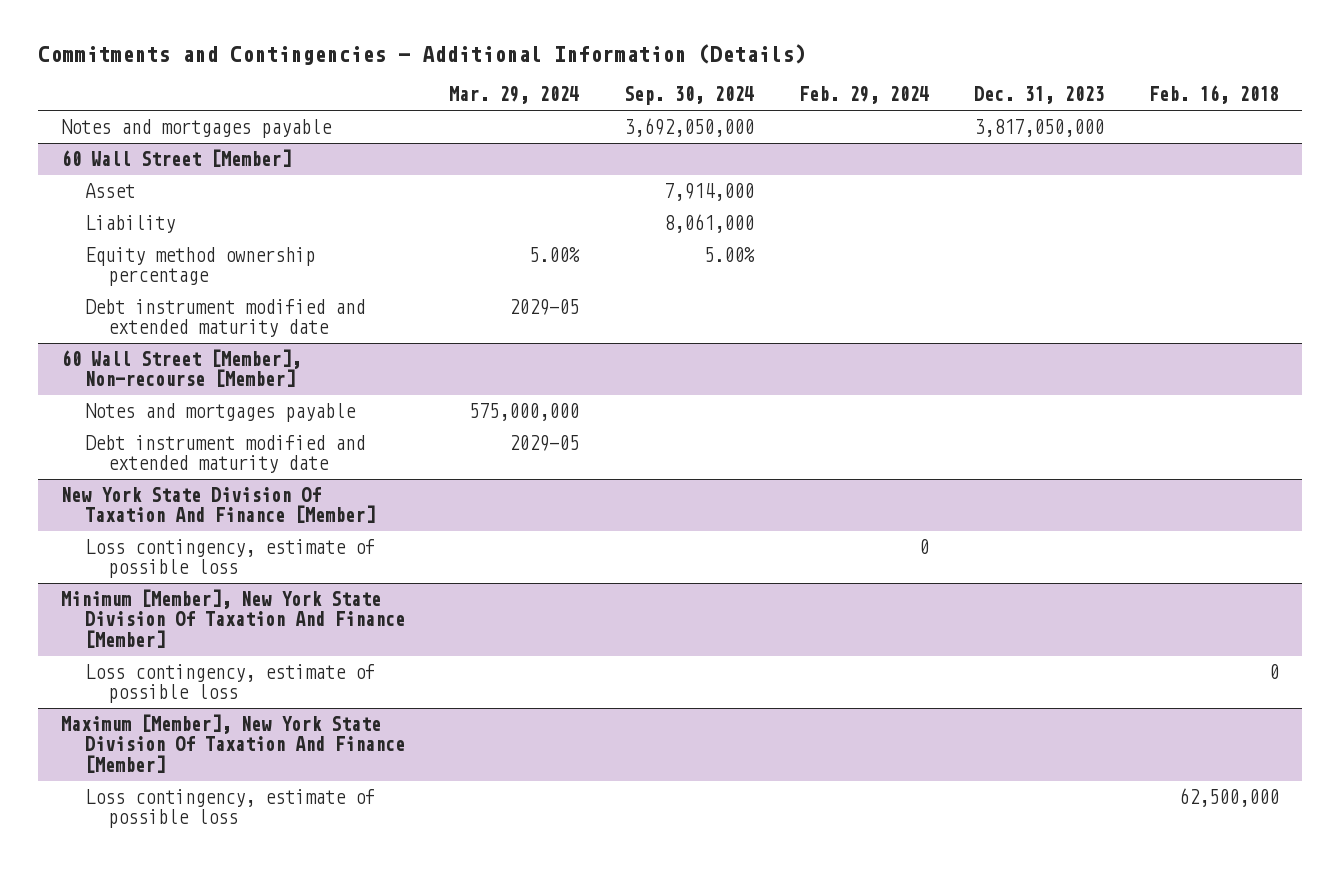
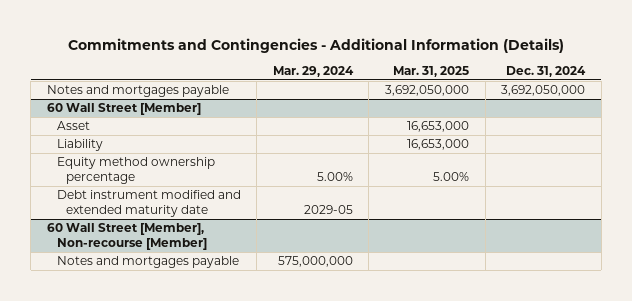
[624,86,755,106] Sep. 30, 2024 -> none
[799,86,930,105] Feb. 29, 2024 -> none
[974,86,1105,105] Dec. 31, 2023 -> none
[1149,85,1280,105] Feb. 16, 2018 -> none
none -> [393,65,470,77] Mar. 31, 2025
none -> [506,65,587,77] Dec. 31, 2024
[84,435,365,474] Debt instrument modified and extended maturity date -> none
[60,487,375,524] New York State Division Of Taxation And Finance [Member] -> none
[84,539,375,579] Loss contingency, estimate of possible loss -> none
[60,589,405,648] Minimum [Member], New York State Division Of Taxation And Finance [Member] -> none
[84,664,375,704] Loss contingency, estimate of possible loss -> none
[60,714,405,773] Maximum [Member], New York State Division Of Taxation And Finance [Member] -> none
[84,789,375,829] Loss contingency, estimate of possible loss -> none

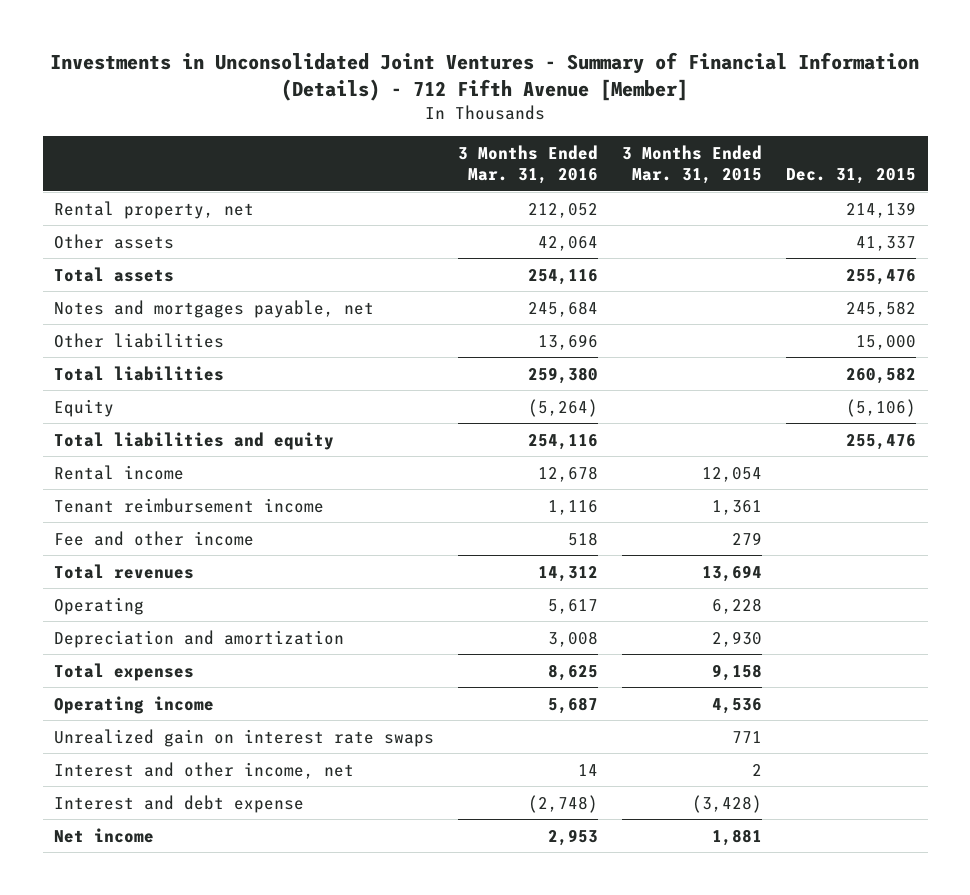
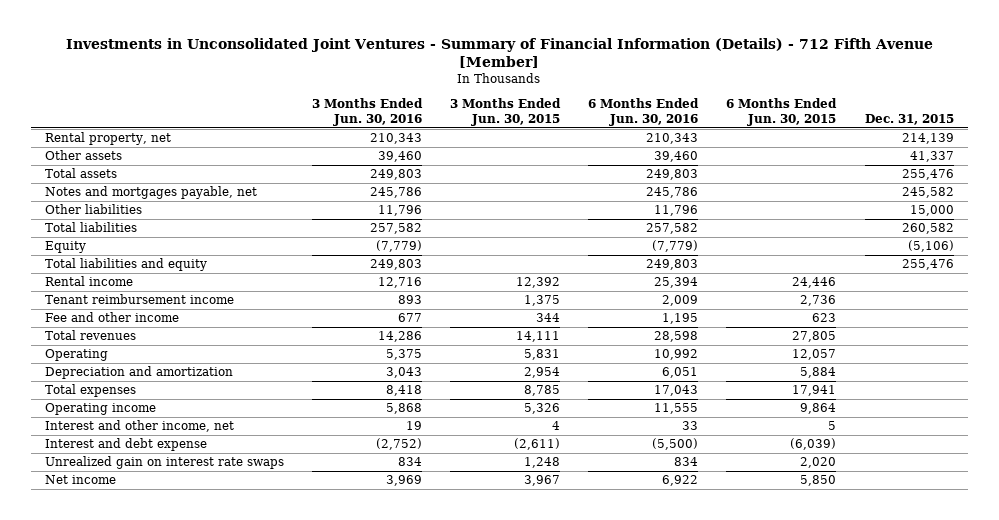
[458,144,599,184] 3 Months Ended Mar. 31, 2016 -> none
[622,144,763,184] 3 Months Ended Mar. 31, 2015 -> none
none -> [312,97,424,126] 3 Months Ended Jun. 30, 2016
none -> [450,97,562,126] 3 Months Ended Jun. 30, 2015
none -> [588,97,700,126] 6 Months Ended Jun. 30, 2016
none -> [726,97,838,126] 6 Months Ended Jun. 30, 2015
[54,728,435,747] Unrealized gain on interest rate swaps -> [45,456,285,470] Unrealized gain on interest rate swaps

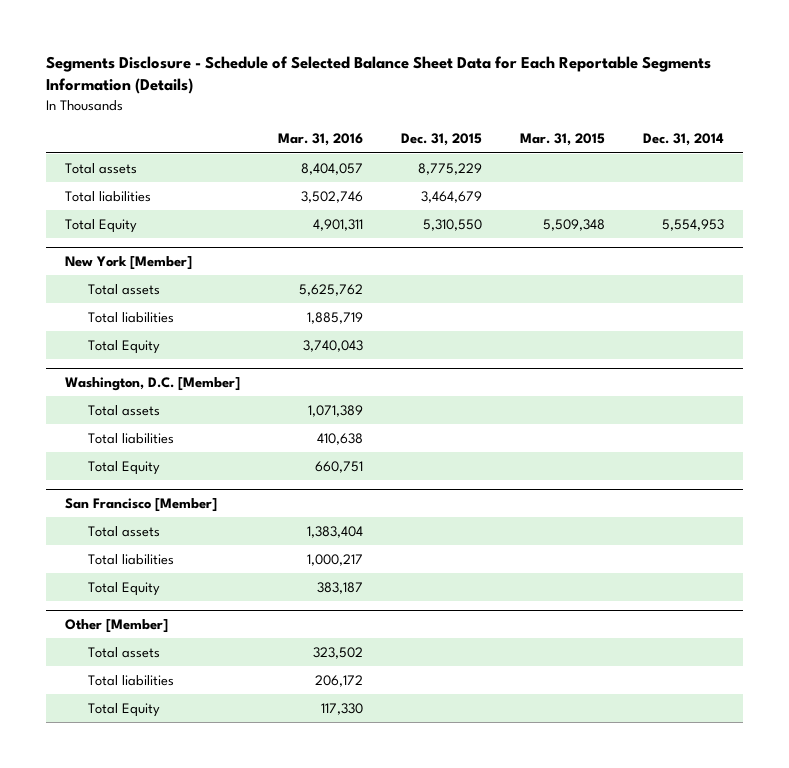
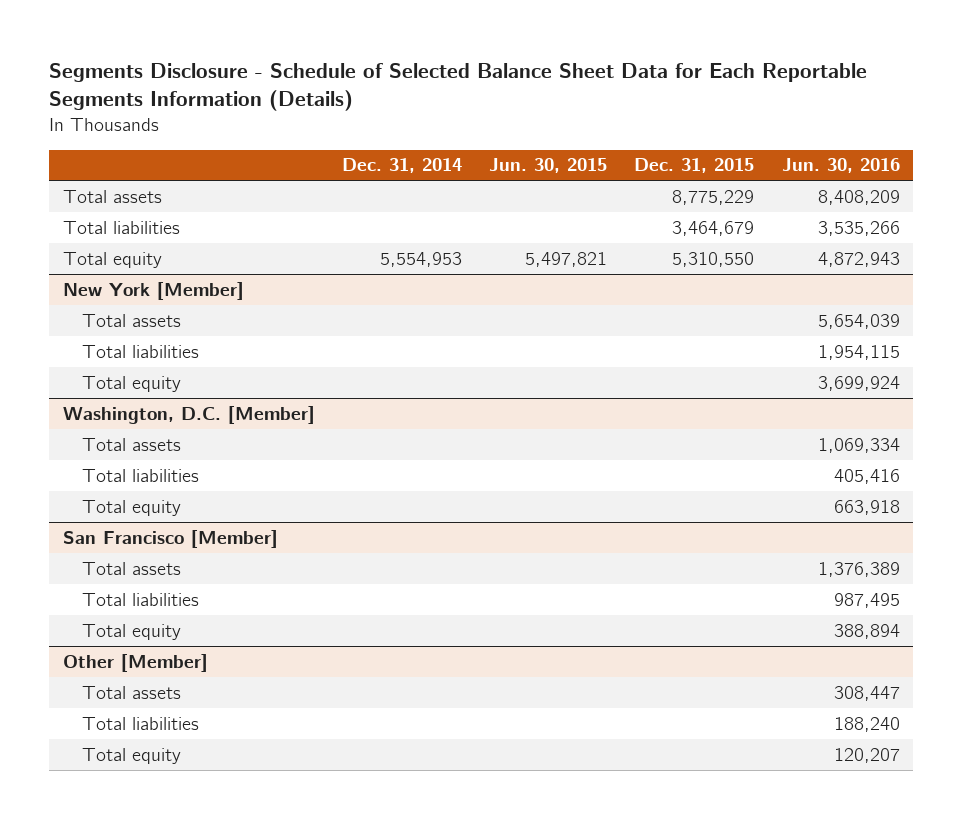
[277,133,363,147] Mar. 31, 2016 -> none
[519,133,605,147] Mar. 31, 2015 -> none
none -> [489,158,608,174] Jun. 30, 2015
none -> [781,158,900,174] Jun. 30, 2016
[64,218,137,233] Total Equity -> [62,251,162,268] Total equity
[87,339,160,354] Total Equity -> [82,375,182,392] Total equity
[87,460,160,475] Total Equity -> [82,499,182,516] Total equity
[87,581,160,596] Total Equity -> [82,623,182,640] Total equity
[87,702,160,717] Total Equity -> [82,747,182,764] Total equity

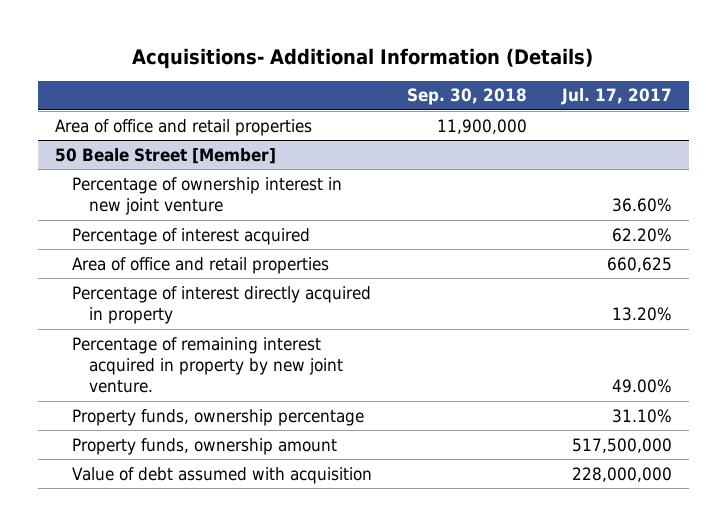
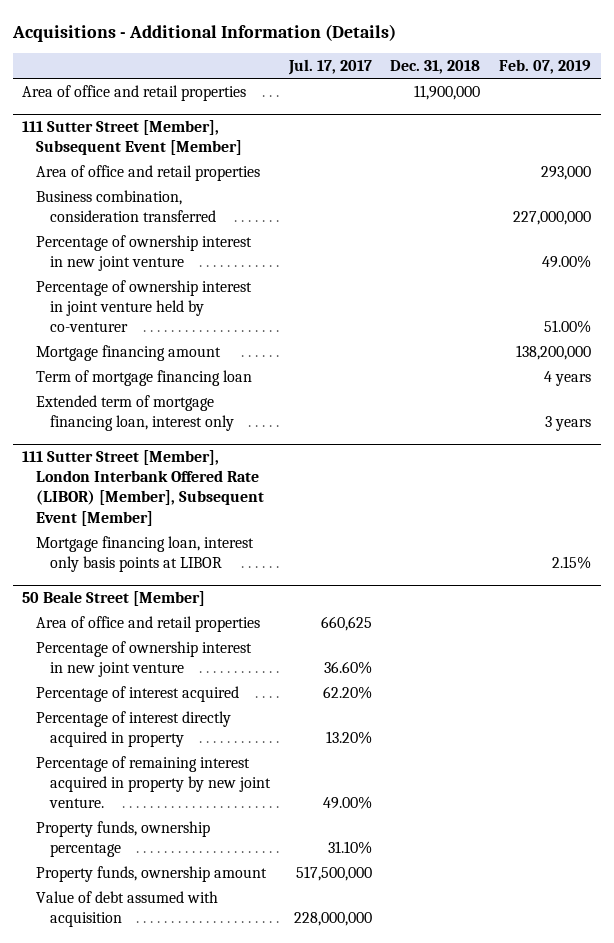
[132,47,594,69] Acquisitions- Additional Information (Details) -> [11,23,396,42] Acquisitions - Additional Information (Details)
[406,88,527,106] Sep. 30, 2018 -> none
none -> [390,60,481,75] Dec. 31, 2018
none -> [499,59,592,75] Feb. 07, 2019
none -> [22,119,243,156] 111 Sutter Street [Member], Subsequent Event [Member]
none -> [36,164,261,181] Area of office and retail properties
none -> [36,189,216,223] Business combination, consideration transferred
none -> [36,234,253,272] Percentage of ownership interest in new joint venture
none -> [36,279,253,333] Percentage of ownership interest in joint venture held by co-venturer
none -> [36,344,222,361] Mortgage financing amount
none -> [36,369,253,386] Term of mortgage financing loan
none -> [36,394,234,432] Extended term of mortgage financing loan, interest only
none -> [22,449,265,526] 111 Sutter Street [Member], London Interbank Offered Rate (LIBOR) [Member], Subsequent Event [Member]
none -> [36,535,255,573] Mortgage financing loan, interest only basis points at LIBOR
[72,256,330,274] Area of office and retail properties -> [36,615,261,632] Area of office and retail properties

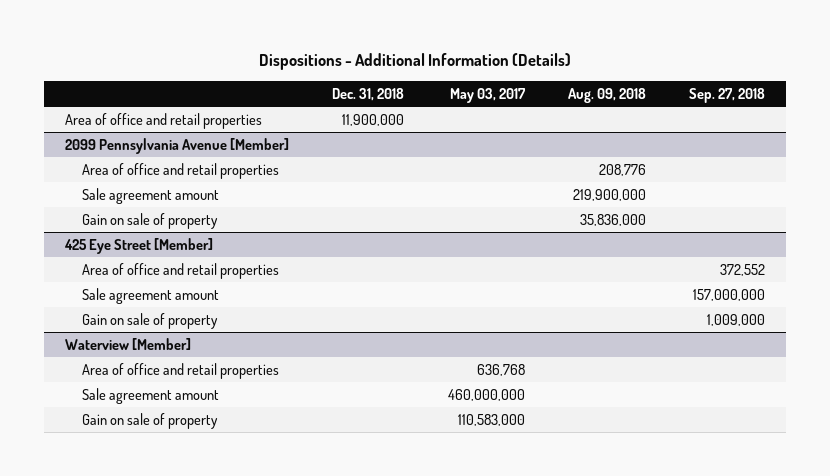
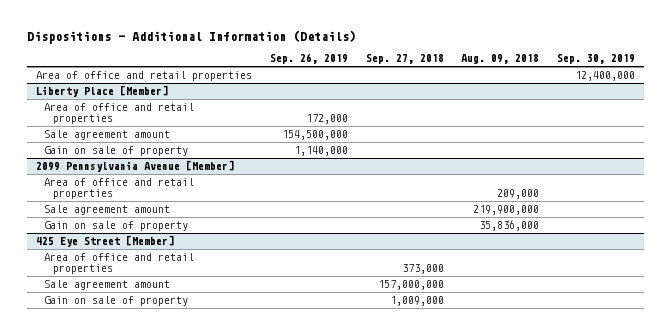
[332,88,405,102] Dec. 31, 2018 -> none
[449,88,526,104] May 03, 2017 -> none
none -> [270,53,349,65] Sep. 26, 2019
none -> [557,54,636,65] Sep. 30, 2019
none -> [36,85,169,98] Liberty Place [Member]
none -> [44,103,195,125] Area of office and retail properties
none -> [44,130,171,141] Sale agreement amount
none -> [44,146,189,157] Gain on sale of property
[598,164,646,177] 208,776 -> [497,189,540,200] 209,000
[719,264,765,277] 372,552 -> [401,264,444,275] 373,000
[65,338,192,351] Waterview [Member] -> none
[82,363,280,380] Area of office and retail properties -> none
[82,388,220,405] Sale agreement amount -> none
[82,413,219,430] Gain on sale of property -> none

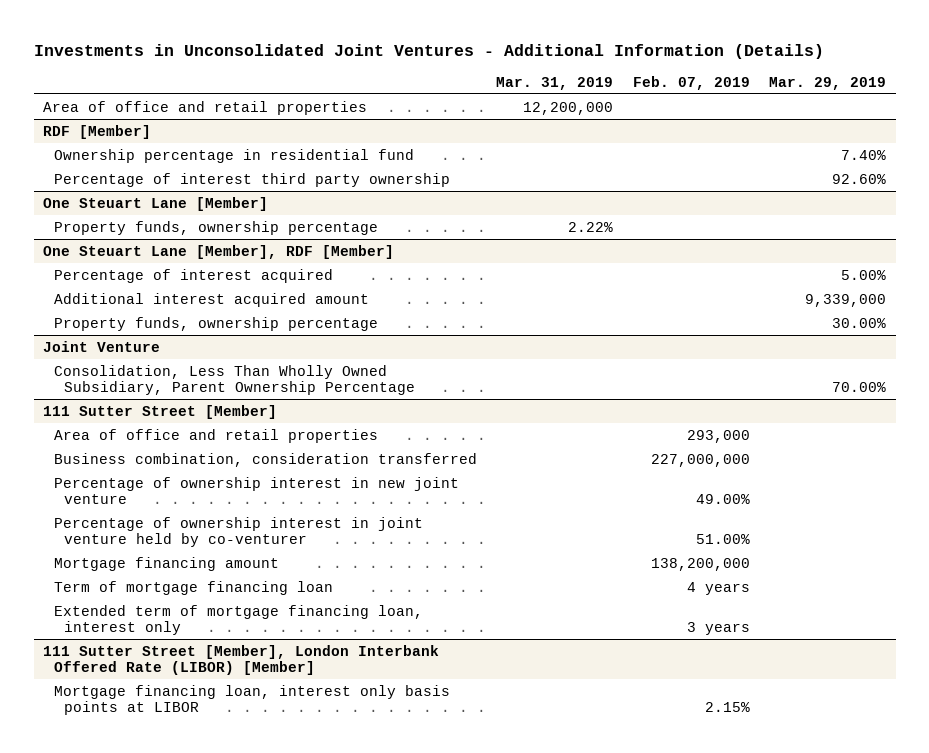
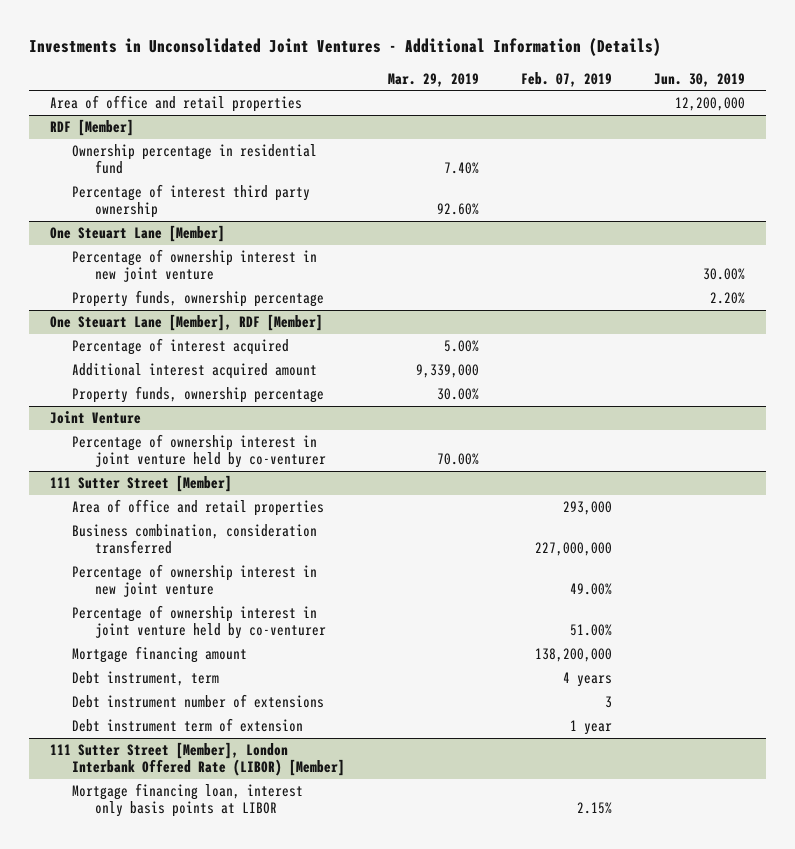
[496,76,614,90] Mar. 31, 2019 -> none
none -> [654,72,746,87] Jun. 30, 2019
none -> [72,248,318,283] Percentage of ownership interest in new joint venture
[53,364,415,396] Consolidation, Less Than Wholly Owned Subsidiary, Parent Ownership Percentage -> none
none -> [72,433,327,469] Percentage of ownership interest in joint venture held by co-venturer
[53,580,333,595] Term of mortgage financing loan -> none
[53,604,423,636] Extended term of mortgage financing loan, interest only -> none
none -> [72,670,220,686] Debt instrument, term
none -> [72,693,325,708] Debt instrument number of extensions
none -> [72,717,304,732] Debt instrument term of extension

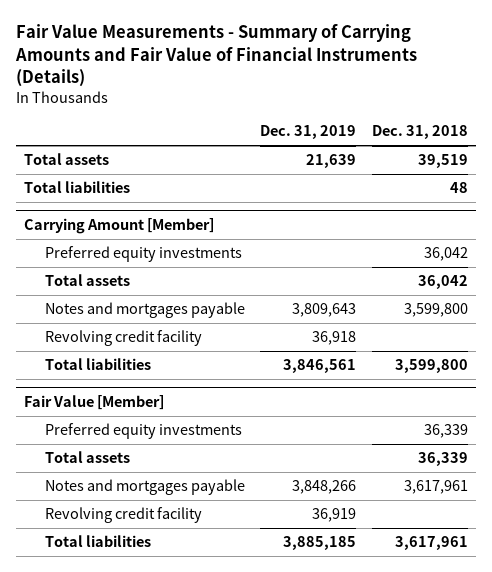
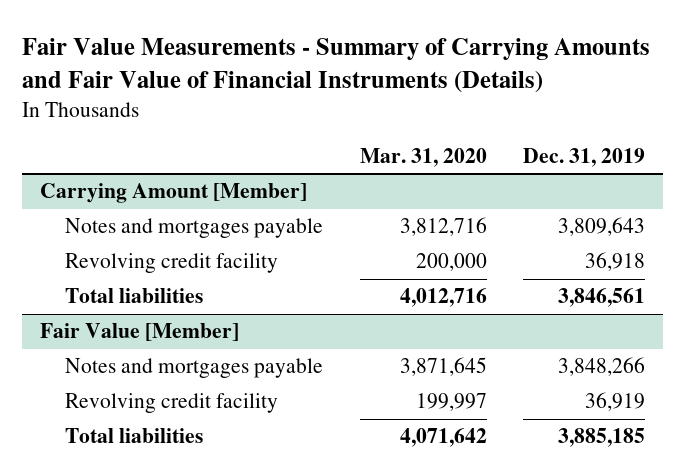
[371,125,468,140] Dec. 31, 2018 -> none
none -> [359,148,487,168] Mar. 31, 2020
[23,153,109,166] Total assets -> none
[23,181,130,194] Total liabilities -> none
[44,246,242,263] Preferred equity investments -> none
[44,274,130,287] Total assets -> none
[44,423,242,440] Preferred equity investments -> none
[44,451,130,464] Total assets -> none

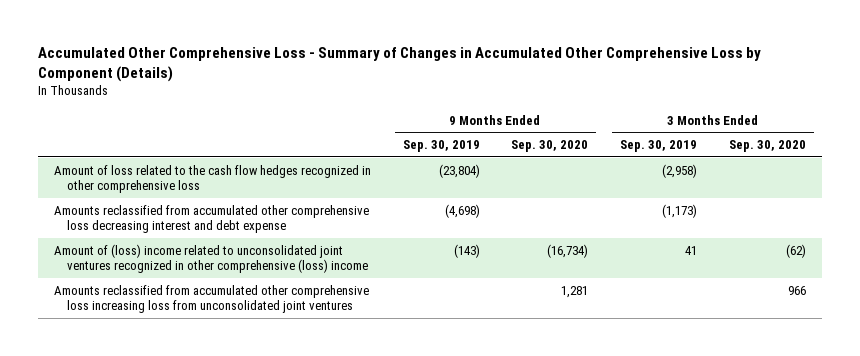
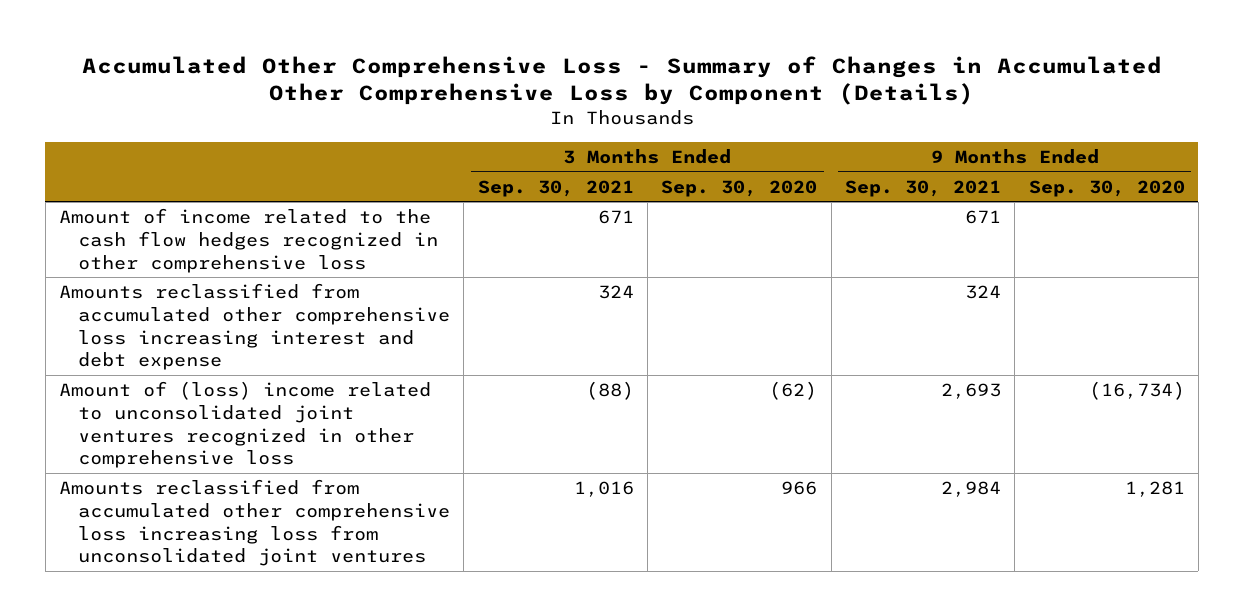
[402,140,480,153] Sep. 30, 2019 -> none
[620,140,698,153] Sep. 30, 2019 -> none
none -> [477,179,634,197] Sep. 30, 2021
none -> [844,179,1001,197] Sep. 30, 2021
[53,164,371,194] Amount of loss related to the cash flow hedges recognized in other comprehensive loss -> [59,208,438,273] Amount of income related to the cash flow hedges recognized in other comprehensive loss
[53,204,369,234] Amounts reclassified from accumulated other comprehensive loss decreasing interest and debt expense -> [59,283,450,371] Amounts reclassified from accumulated other comprehensive loss increasing interest and debt expense
[53,243,369,274] Amount of (loss) income related to unconsolidated joint ventures recognized in other comprehensive (loss) income -> [59,381,432,469] Amount of (loss) income related to unconsolidated joint ventures recognized in other comprehensive loss

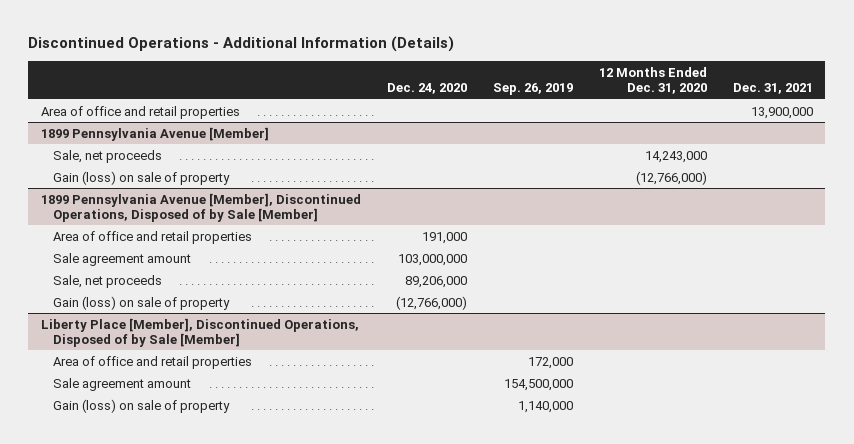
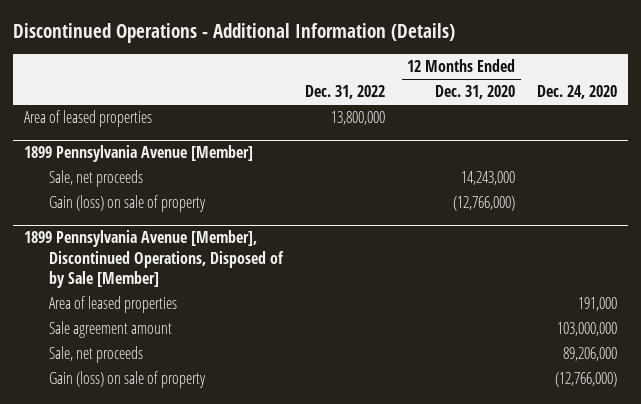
[492,83,573,96] Sep. 26, 2019 -> none
[732,83,813,95] Dec. 31, 2021 -> none
none -> [305,85,386,100] Dec. 31, 2022
[41,105,241,119] Area of office and retail properties -> [23,110,152,128] Area of leased properties
[52,230,252,244] Area of office and retail properties -> [49,296,178,314] Area of leased properties
[41,317,360,347] Liberty Place [Member], Discontinued Operations, Disposed of by Sale [Member] -> none
[52,355,252,369] Area of office and retail properties -> none
[52,377,191,391] Sale agreement amount -> none
[52,398,230,413] Gain (loss) on sale of property -> none

